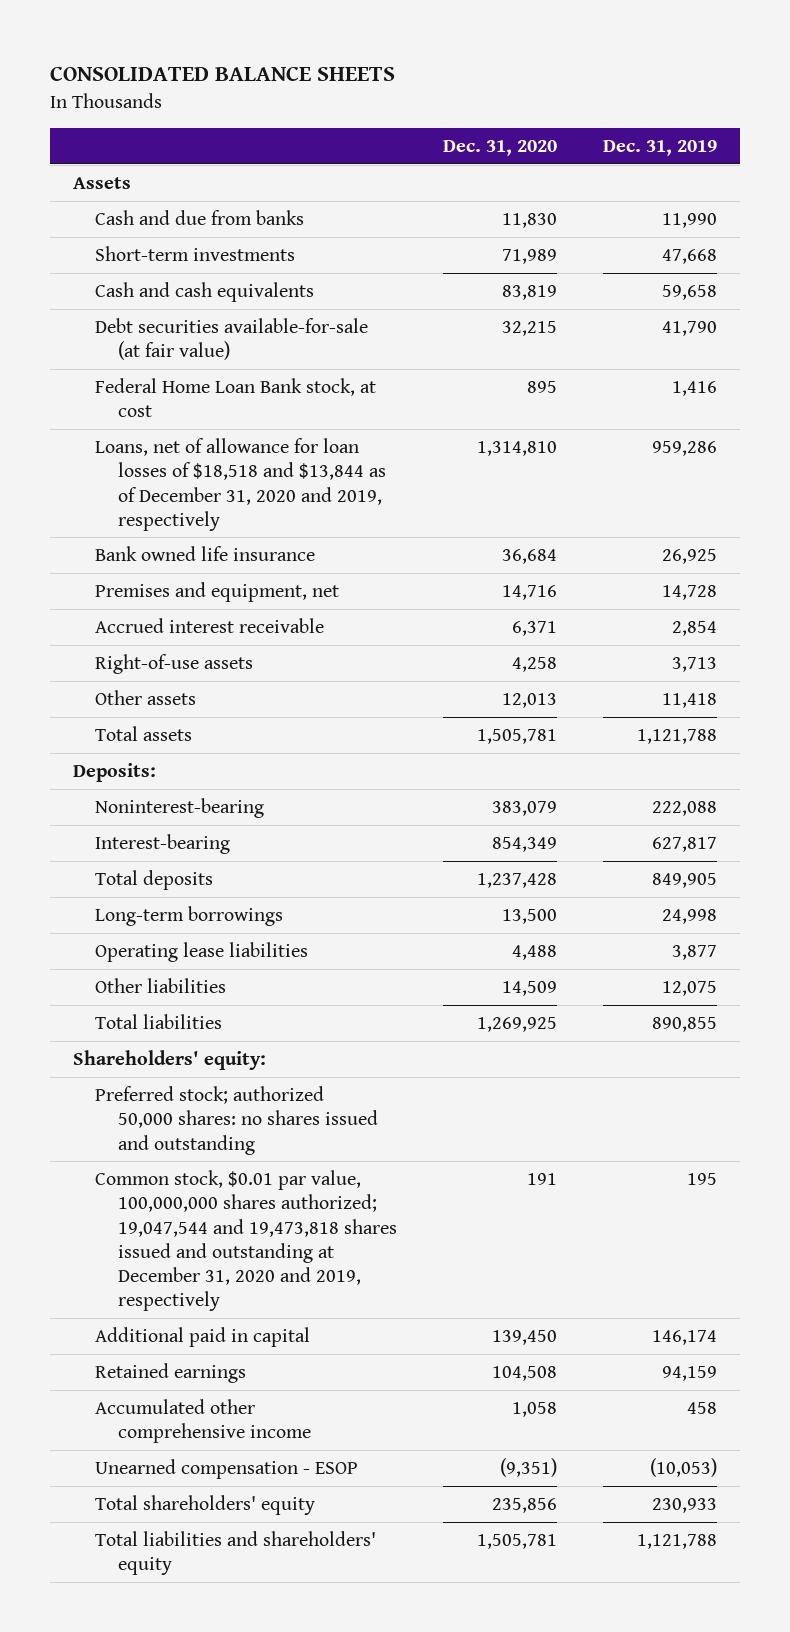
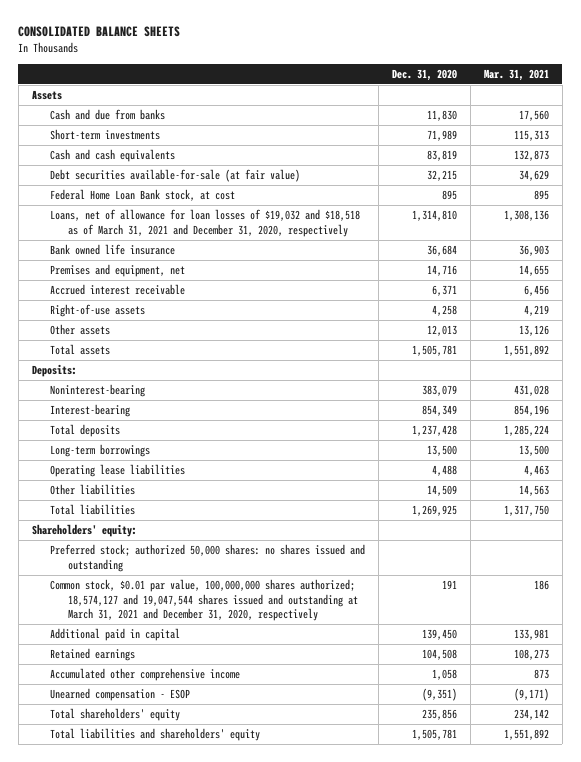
[603,140,718,157] Dec. 31, 2019 -> none
none -> [483,68,549,81] Mar. 31, 2021
[95,438,387,531] Loans, net of allowance for loan losses of $18,518 and $13,844 as of December 31, 2020 and 2019, respectively -> [50,209,361,237] Loans, net of allowance for loan losses of $19,032 and $18,518 as of March 31, 2021 and December 31, 2020, respectively
[95,1170,398,1312] Common stock, $0.01 par value, 100,000,000 shares authorized; 19,047,544 and 19,473,818 shares issued and outstanding at December 31, 2020 and 2019, respectively -> [50,579,359,621] Common stock, $0.01 par value, 100,000,000 shares authorized; 18,574,127 and 19,047,544 shares issued and outstanding at March 31, 2021 and December 31, 2020, respectively

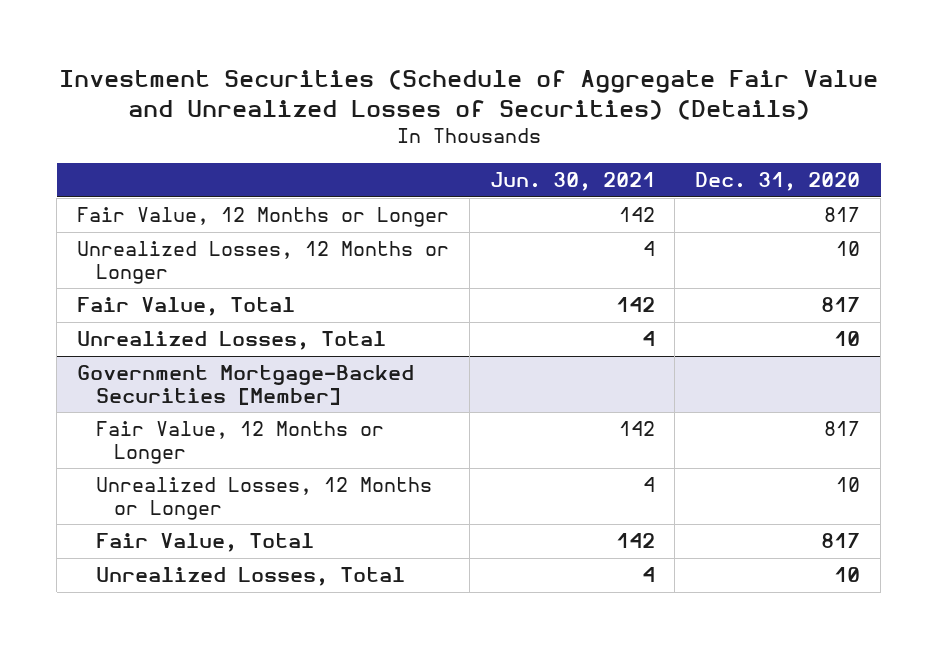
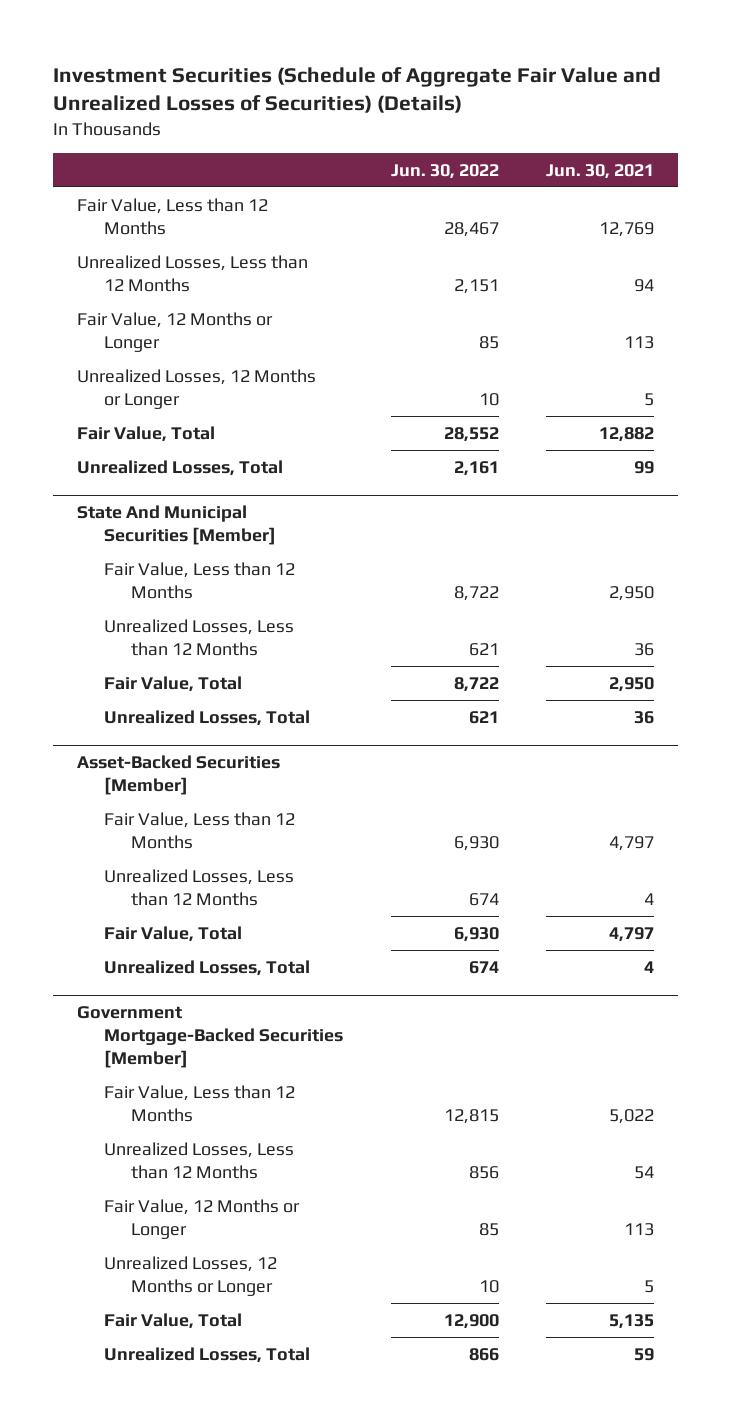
[695,172,861,192] Dec. 31, 2020 -> none
none -> [390,163,499,179] Jun. 30, 2022
none -> [77,197,269,235] Fair Value, Less than 12 Months
none -> [77,254,309,292] Unrealized Losses, Less than 12 Months
[618,207,655,223] 142 -> [624,335,655,349] 113
[642,241,655,257] 4 -> [644,392,655,406] 5
[615,297,655,313] 142 -> [599,426,655,442] 12,882
none -> [77,459,284,476] Unrealized Losses, Total
none -> [77,505,277,546] State And Municipal Securities [Member]
none -> [104,561,296,599] Fair Value, Less than 12 Months
none -> [104,618,295,656] Unrealized Losses, Less than 12 Months
none -> [104,675,243,692] Fair Value, Total
none -> [104,709,311,726] Unrealized Losses, Total
none -> [77,755,281,796] Asset-Backed Securities [Member]
none -> [104,811,296,849] Fair Value, Less than 12 Months
none -> [104,868,295,906] Unrealized Losses, Less than 12 Months
none -> [104,925,243,942] Fair Value, Total
none -> [104,1084,296,1122] Fair Value, Less than 12 Months
none -> [104,1141,295,1179] Unrealized Losses, Less than 12 Months
[618,421,655,437] 142 -> [624,1222,655,1236] 113
[642,477,655,493] 4 -> [644,1279,655,1293] 5
[615,533,655,549] 142 -> [609,1313,655,1329] 5,135
[641,567,655,583] 4 -> [634,1347,655,1361] 59

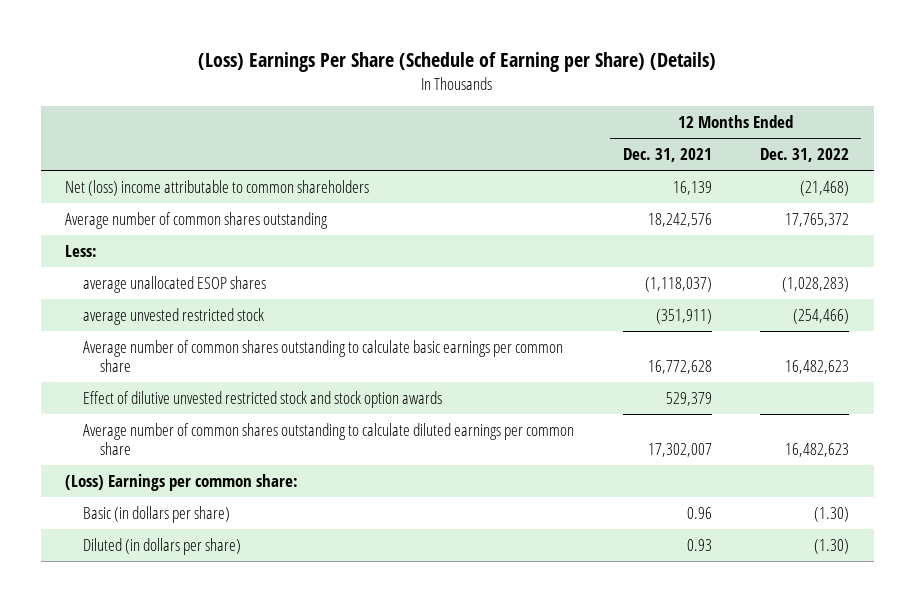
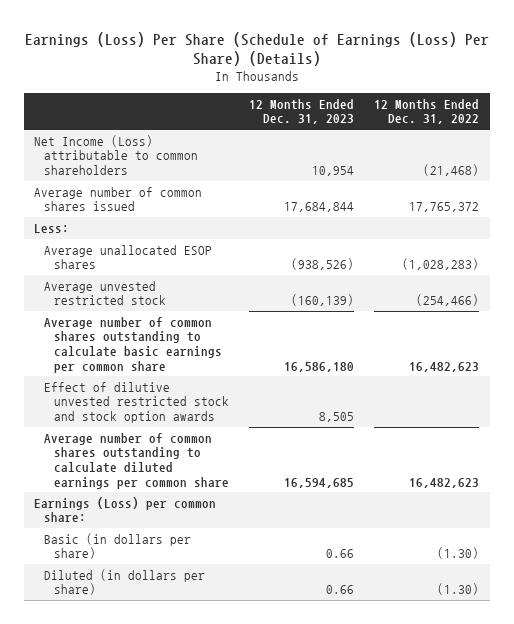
[198,51,717,72] (Loss) Earnings Per Share (Schedule of Earning per Share) (Details) -> [24,31,489,67] Earnings (Loss) Per Share (Schedule of Earnings (Loss) Per Share) (Details)
[622,148,712,163] Dec. 31, 2021 -> none
none -> [249,98,355,125] 12 Months Ended Dec. 31, 2023
[65,179,370,196] Net (loss) income attributable to common shareholders -> [34,134,198,176] Net Income (Loss) attributable to common shareholders
[65,211,329,229] Average number of common shares outstanding -> [34,186,203,212] Average number of common shares issued
[82,275,266,293] average unallocated ESOP shares -> [43,244,212,270] Average unallocated ESOP shares
[82,307,264,325] average unvested restricted stock -> [43,280,166,306] Average unvested restricted stock
[65,473,299,491] (Loss) Earnings per common share: -> [34,496,217,523] Earnings (Loss) per common share:

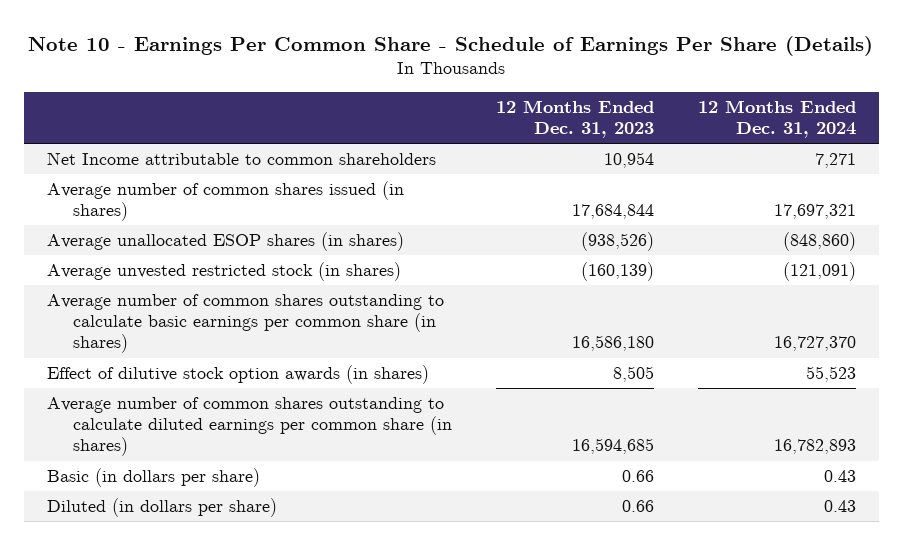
[24,31,489,67] Earnings (Loss) Per Share (Schedule of Earnings (Loss) Per Share) (Details) -> [28,36,874,57] Note 10 - Earnings Per Common Share - Schedule of Earnings Per Share (Details)
[374,98,480,125] 12 Months Ended Dec. 31, 2022 -> none
none -> [698,99,857,138] 12 Months Ended Dec. 31, 2024
[34,223,70,233] Less: -> none
[34,496,217,523] Earnings (Loss) per common share: -> none
[34,134,198,176] Net Income (Loss) attributable to common shareholders -> [46,152,436,166] Net Income attributable to common shareholders
[34,186,203,212] Average number of common shares issued -> [46,181,404,222] Average number of common shares issued (in shares)
[43,244,212,270] Average unallocated ESOP shares -> [46,232,404,252] Average unallocated ESOP shares (in shares)
[43,280,166,306] Average unvested restricted stock -> [46,262,401,282] Average unvested restricted stock (in shares)
[43,316,222,373] Average number of common shares outstanding to calculate basic earnings per common share -> [46,294,444,354] Average number of common shares outstanding to calculate basic earnings per common share (in shares)
[43,381,229,424] Effect of dilutive unvested restricted stock and stock option awards -> [46,365,429,385] Effect of dilutive stock option awards (in shares)
[43,432,229,489] Average number of common shares outstanding to calculate diluted earnings per common share -> [46,397,452,457] Average number of common shares outstanding to calculate diluted earnings per common share (in shares)

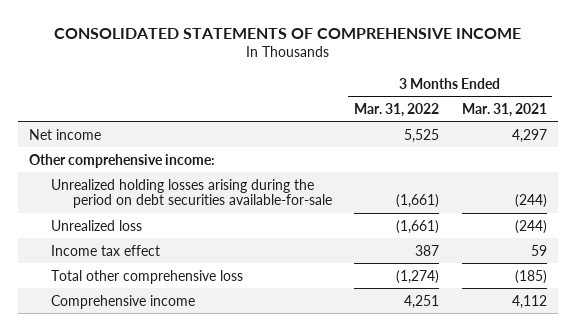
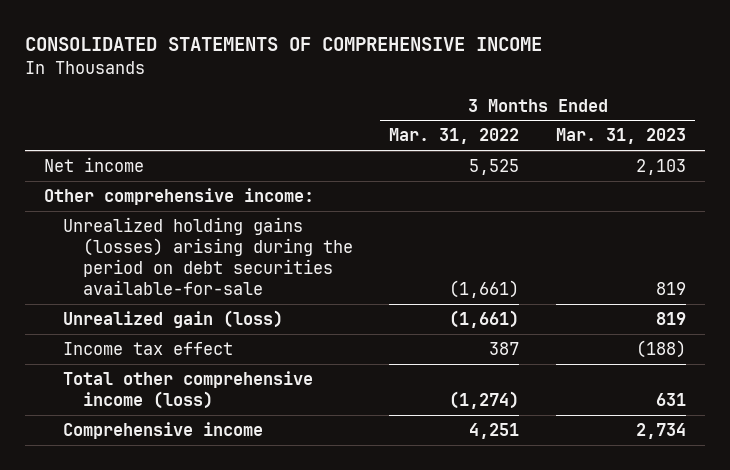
[461,102,547,117] Mar. 31, 2021 -> none
none -> [556,128,687,145] Mar. 31, 2023
[50,178,332,209] Unrealized holding losses arising during the period on debt securities available-for-sale -> [63,217,353,296] Unrealized holding gains (losses) arising during the period on debt securities available-for-sale
[50,219,142,231] Unrealized loss -> [63,310,284,329] Unrealized gain (loss)
[50,269,243,284] Total other comprehensive loss -> [63,371,314,410] Total other comprehensive income (loss)

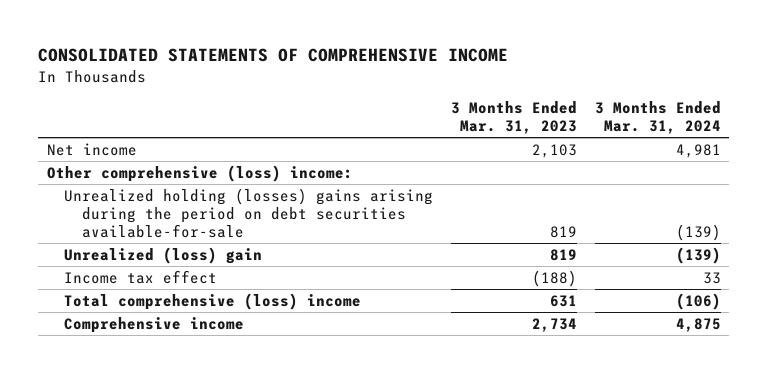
[389,128,520,145] Mar. 31, 2022 -> none
none -> [594,101,721,135] 3 Months Ended Mar. 31, 2024
[43,188,314,206] Other comprehensive income: -> [46,164,353,182] Other comprehensive (loss) income:
[63,217,353,296] Unrealized holding gains (losses) arising during the period on debt securities available-for-sale -> [64,187,434,238] Unrealized holding (losses) gains arising during the period on debt securities available-for-sale
[63,310,284,329] Unrealized gain (loss) -> [64,246,263,264] Unrealized (loss) gain
[63,371,314,410] Total other comprehensive income (loss) -> [64,292,362,310] Total comprehensive (loss) income

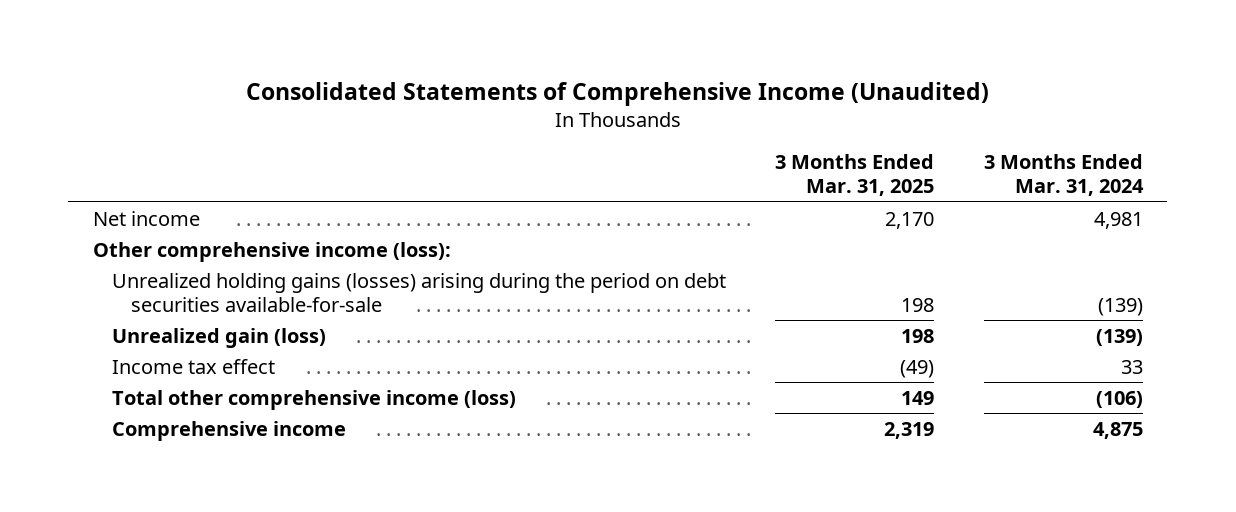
[38,48,509,63] CONSOLIDATED STATEMENTS OF COMPREHENSIVE INCOME -> [245,81,989,106] Consolidated Statements of Comprehensive Income (Unaudited)
[451,101,578,135] 3 Months Ended Mar. 31, 2023 -> none
none -> [775,154,935,197] 3 Months Ended Mar. 31, 2025
[46,164,353,182] Other comprehensive (loss) income: -> [93,241,452,262] Other comprehensive income (loss):
[64,187,434,238] Unrealized holding (losses) gains arising during the period on debt securities available-for-sale -> [111,272,726,312] Unrealized holding gains (losses) arising during the period on debt securities available-for-sale
[64,246,263,264] Unrealized (loss) gain -> [111,327,326,348] Unrealized gain (loss)
[64,292,362,310] Total comprehensive (loss) income -> [111,389,516,410] Total other comprehensive income (loss)

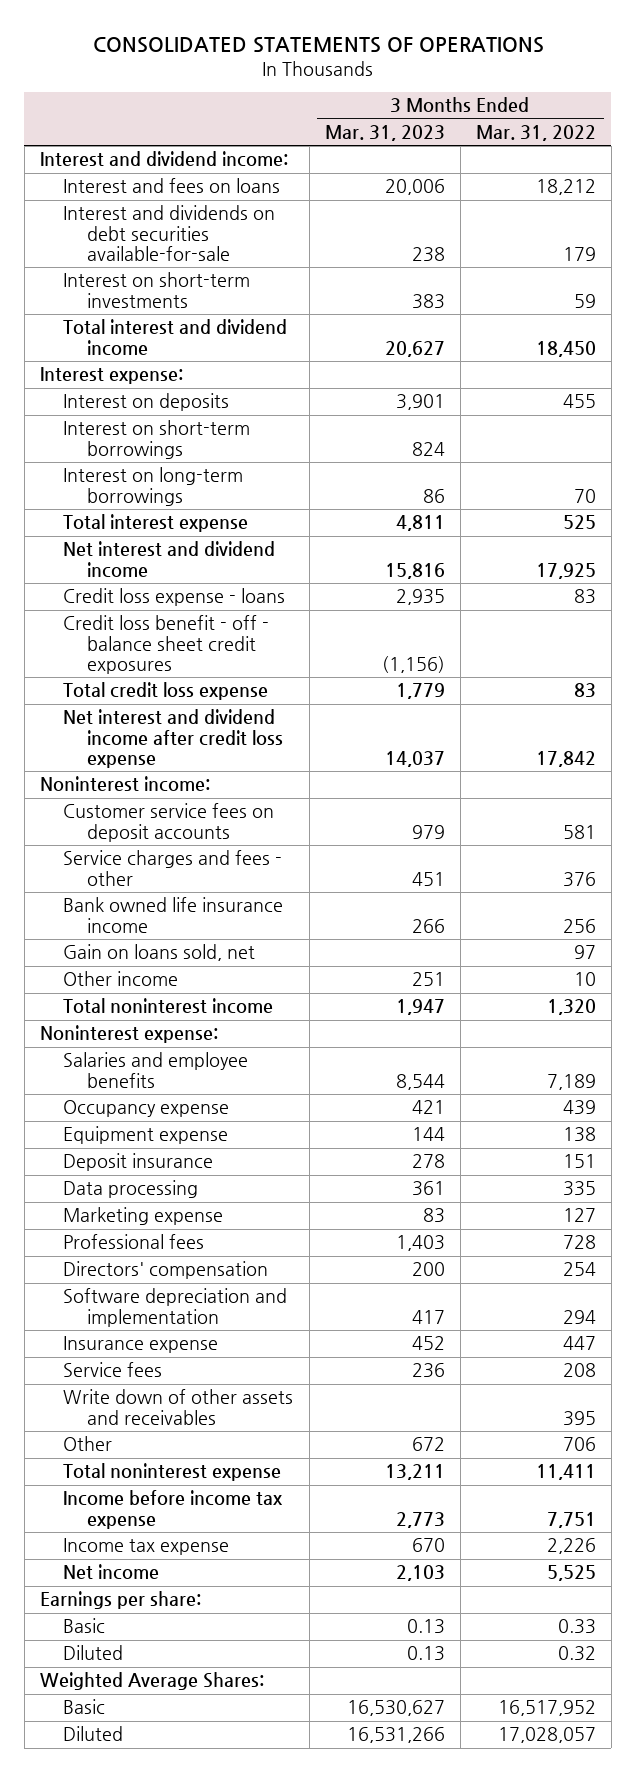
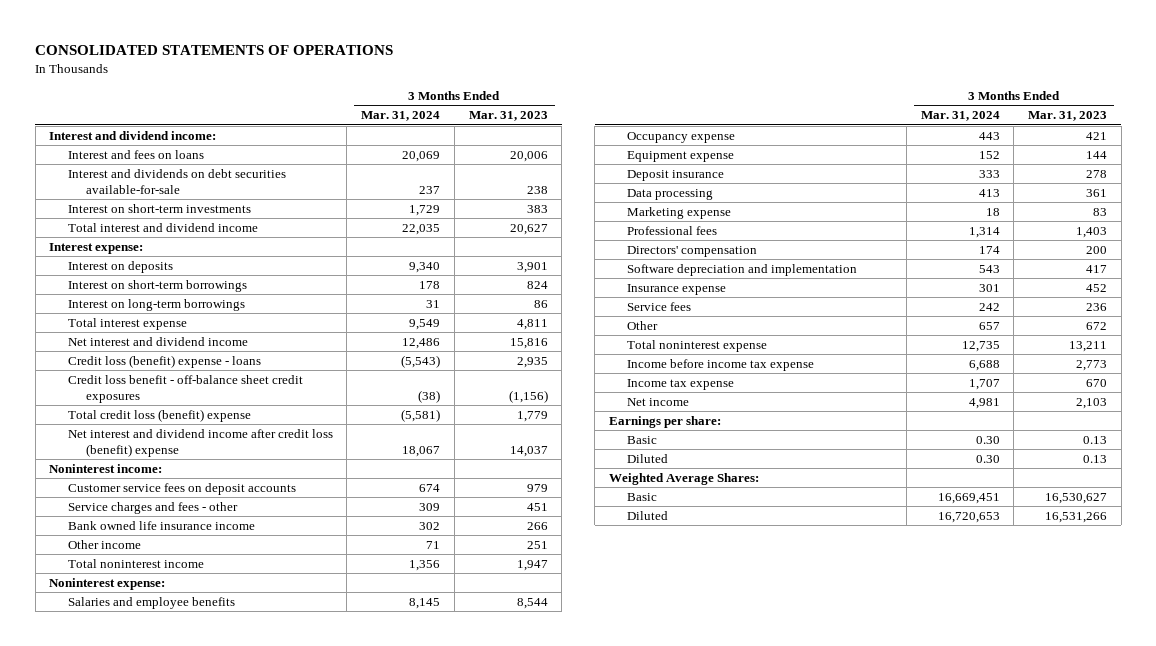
[475,124,596,141] Mar. 31, 2022 -> none
none -> [361,111,441,122] Mar. 31, 2024
[63,588,286,607] Credit loss expense - loans -> [67,354,261,368] Credit loss (benefit) expense - loans
[63,615,270,675] Credit loss benefit - off - balance sheet credit exposures -> [67,374,303,403] Credit loss benefit - off-balance sheet credit exposures
[63,682,269,701] Total credit loss expense -> [67,408,251,422] Total credit loss (benefit) expense
[63,709,284,769] Net interest and dividend income after credit loss expense -> [67,428,333,457] Net interest and dividend income after credit loss (benefit) expense
[63,944,256,962] Gain on loans sold, net -> none
[63,1389,294,1425] Write down of other assets and receivables -> none

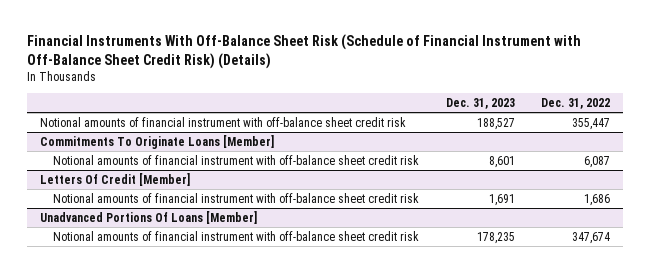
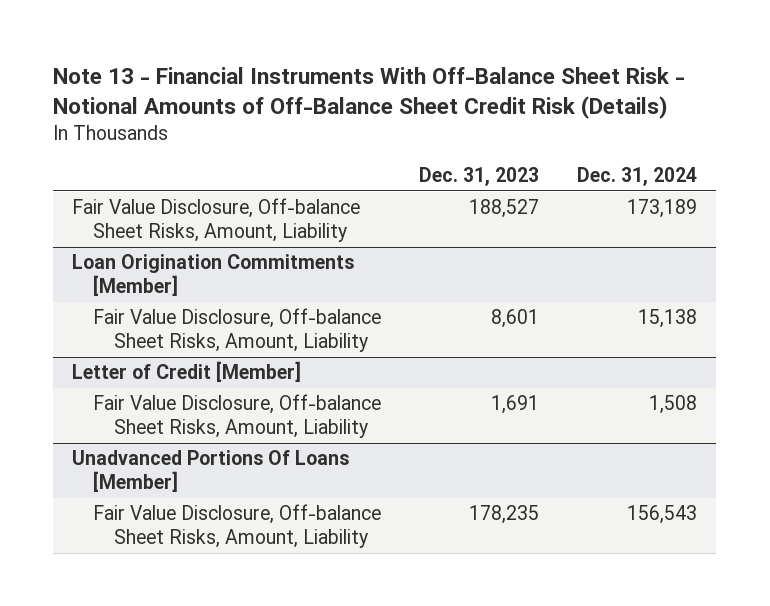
[26,33,581,69] Financial Instruments With Off-Balance Sheet Risk (Schedule of Financial Instrument with Off-Balance Sheet Credit Risk) (Details) -> [53,66,686,119] Note 13 - Financial Instruments With Off-Balance Sheet Risk - Notional Amounts of Off-Balance Sheet Credit Risk (Details)
[541,98,611,110] Dec. 31, 2022 -> none
none -> [577,167,698,187] Dec. 31, 2024
[39,116,406,127] Notional amounts of financial instrument with off-balance sheet credit risk -> [72,198,361,243] Fair Value Disclosure, Off-balance Sheet Risks, Amount, Liability
[39,134,274,149] Commitments To Originate Loans [Member] -> [72,254,355,297] Loan Origination Commitments [Member]
[53,154,420,165] Notional amounts of financial instrument with off-balance sheet credit risk -> [93,308,382,353] Fair Value Disclosure, Off-balance Sheet Risks, Amount, Liability
[39,172,190,186] Letters Of Credit [Member] -> [72,361,302,383] Letter of Credit [Member]
[53,192,420,203] Notional amounts of financial instrument with off-balance sheet credit risk -> [93,394,382,439] Fair Value Disclosure, Off-balance Sheet Risks, Amount, Liability
[53,230,420,241] Notional amounts of financial instrument with off-balance sheet credit risk -> [93,504,382,549] Fair Value Disclosure, Off-balance Sheet Risks, Amount, Liability

